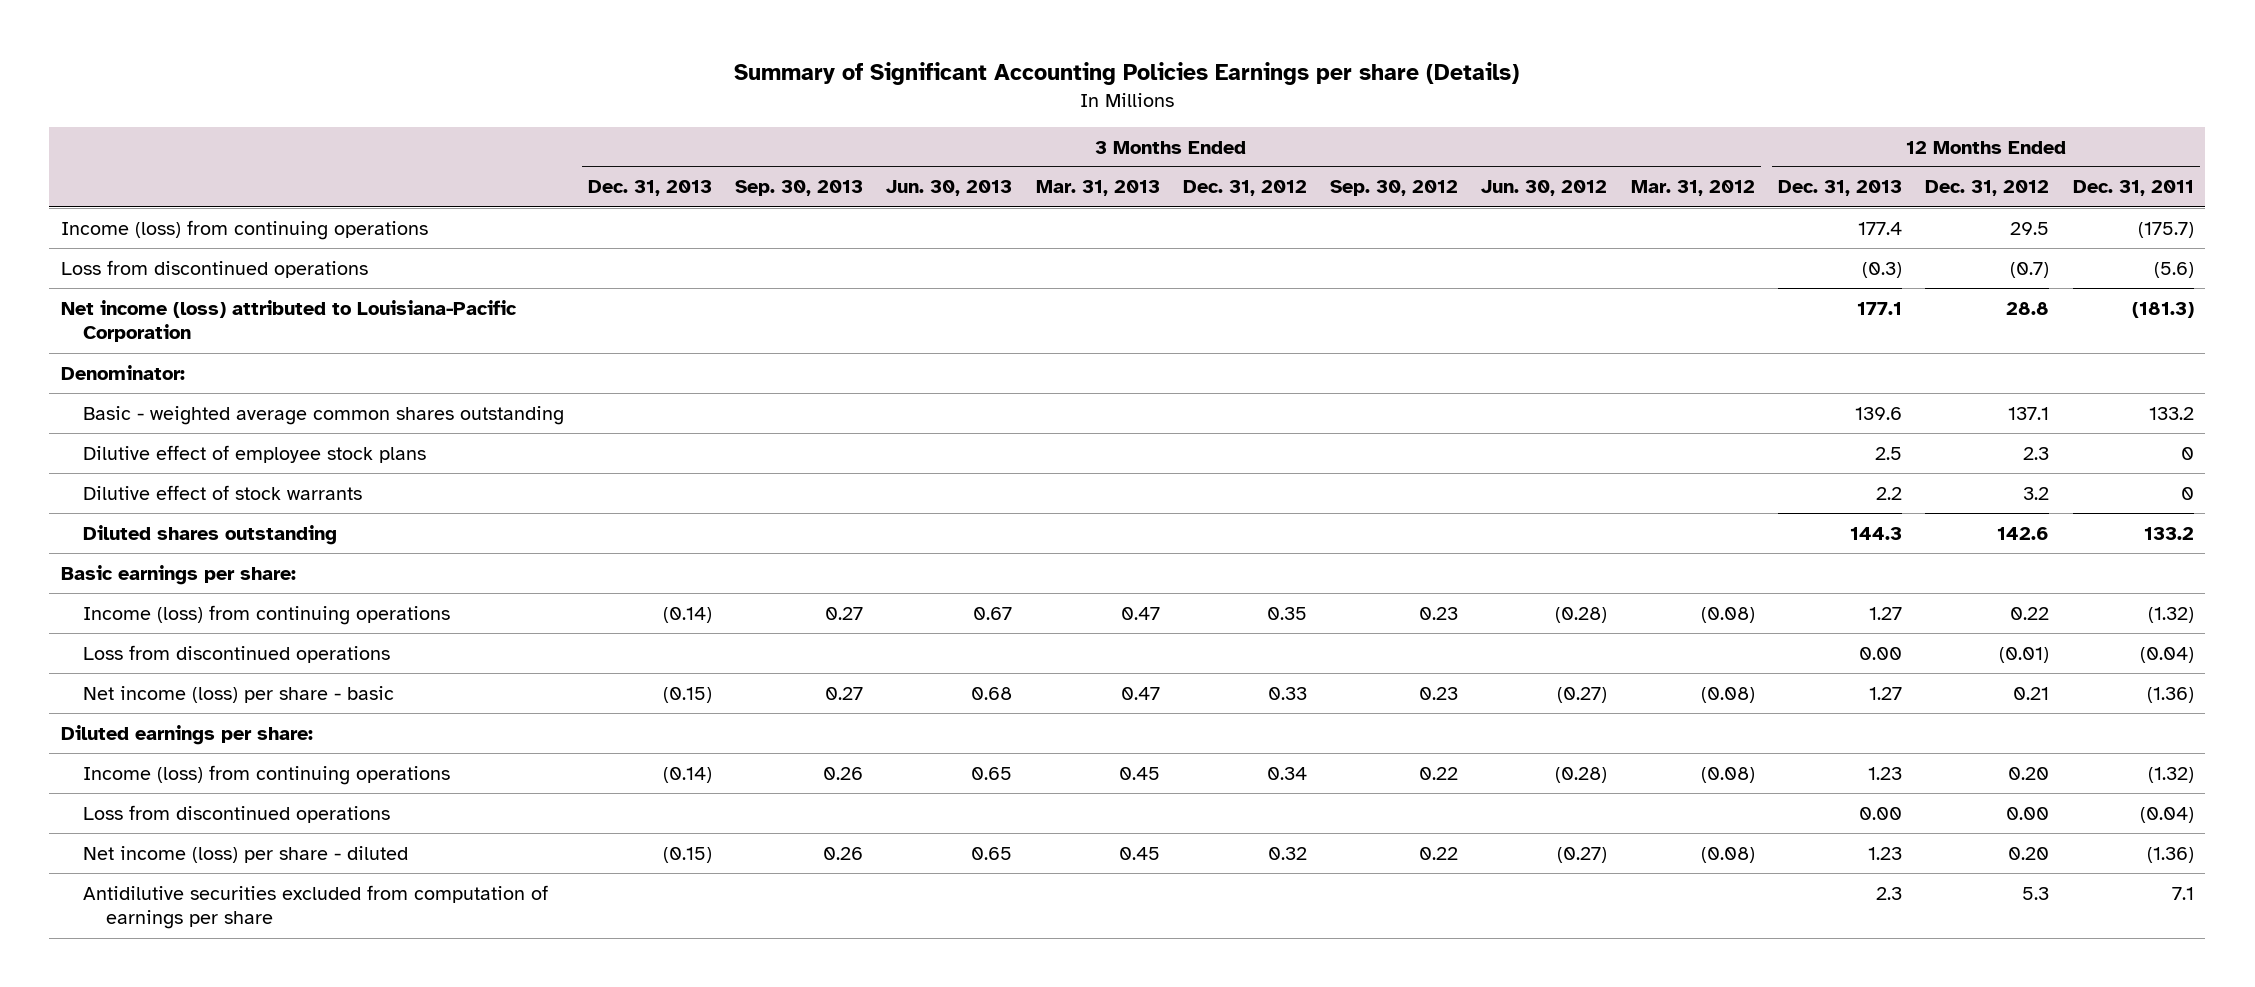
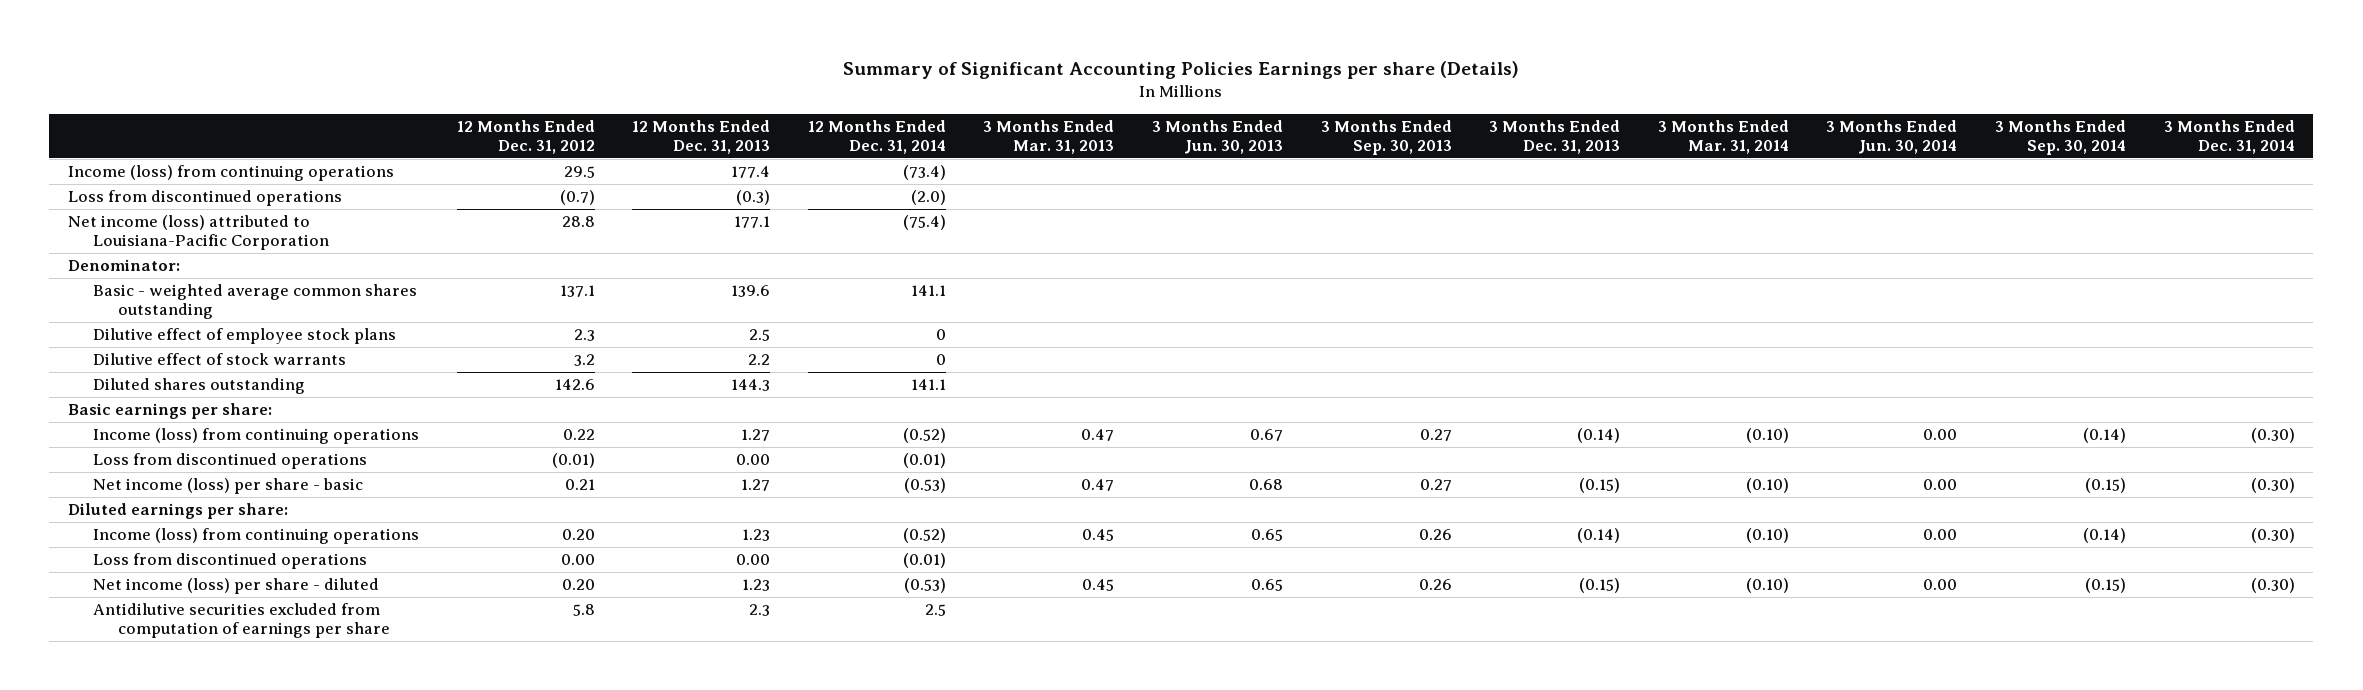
[1182,180,1307,197] Dec. 31, 2012 -> none
[1330,180,1459,197] Sep. 30, 2012 -> none
[1481,180,1608,197] Jun. 30, 2012 -> none
[1630,180,1755,197] Mar. 31, 2012 -> none
[2072,180,2194,197] Dec. 31, 2011 -> none
none -> [807,119,946,154] 12 Months Ended Dec. 31, 2014
none -> [1657,119,1789,154] 3 Months Ended Mar. 31, 2014
none -> [1826,119,1958,154] 3 Months Ended Jun. 30, 2014
none -> [1995,119,2127,155] 3 Months Ended Sep. 30, 2014
none -> [2163,119,2295,154] 3 Months Ended Dec. 31, 2014
[2022,886,2050,900] 5.3 -> [572,604,595,617] 5.8

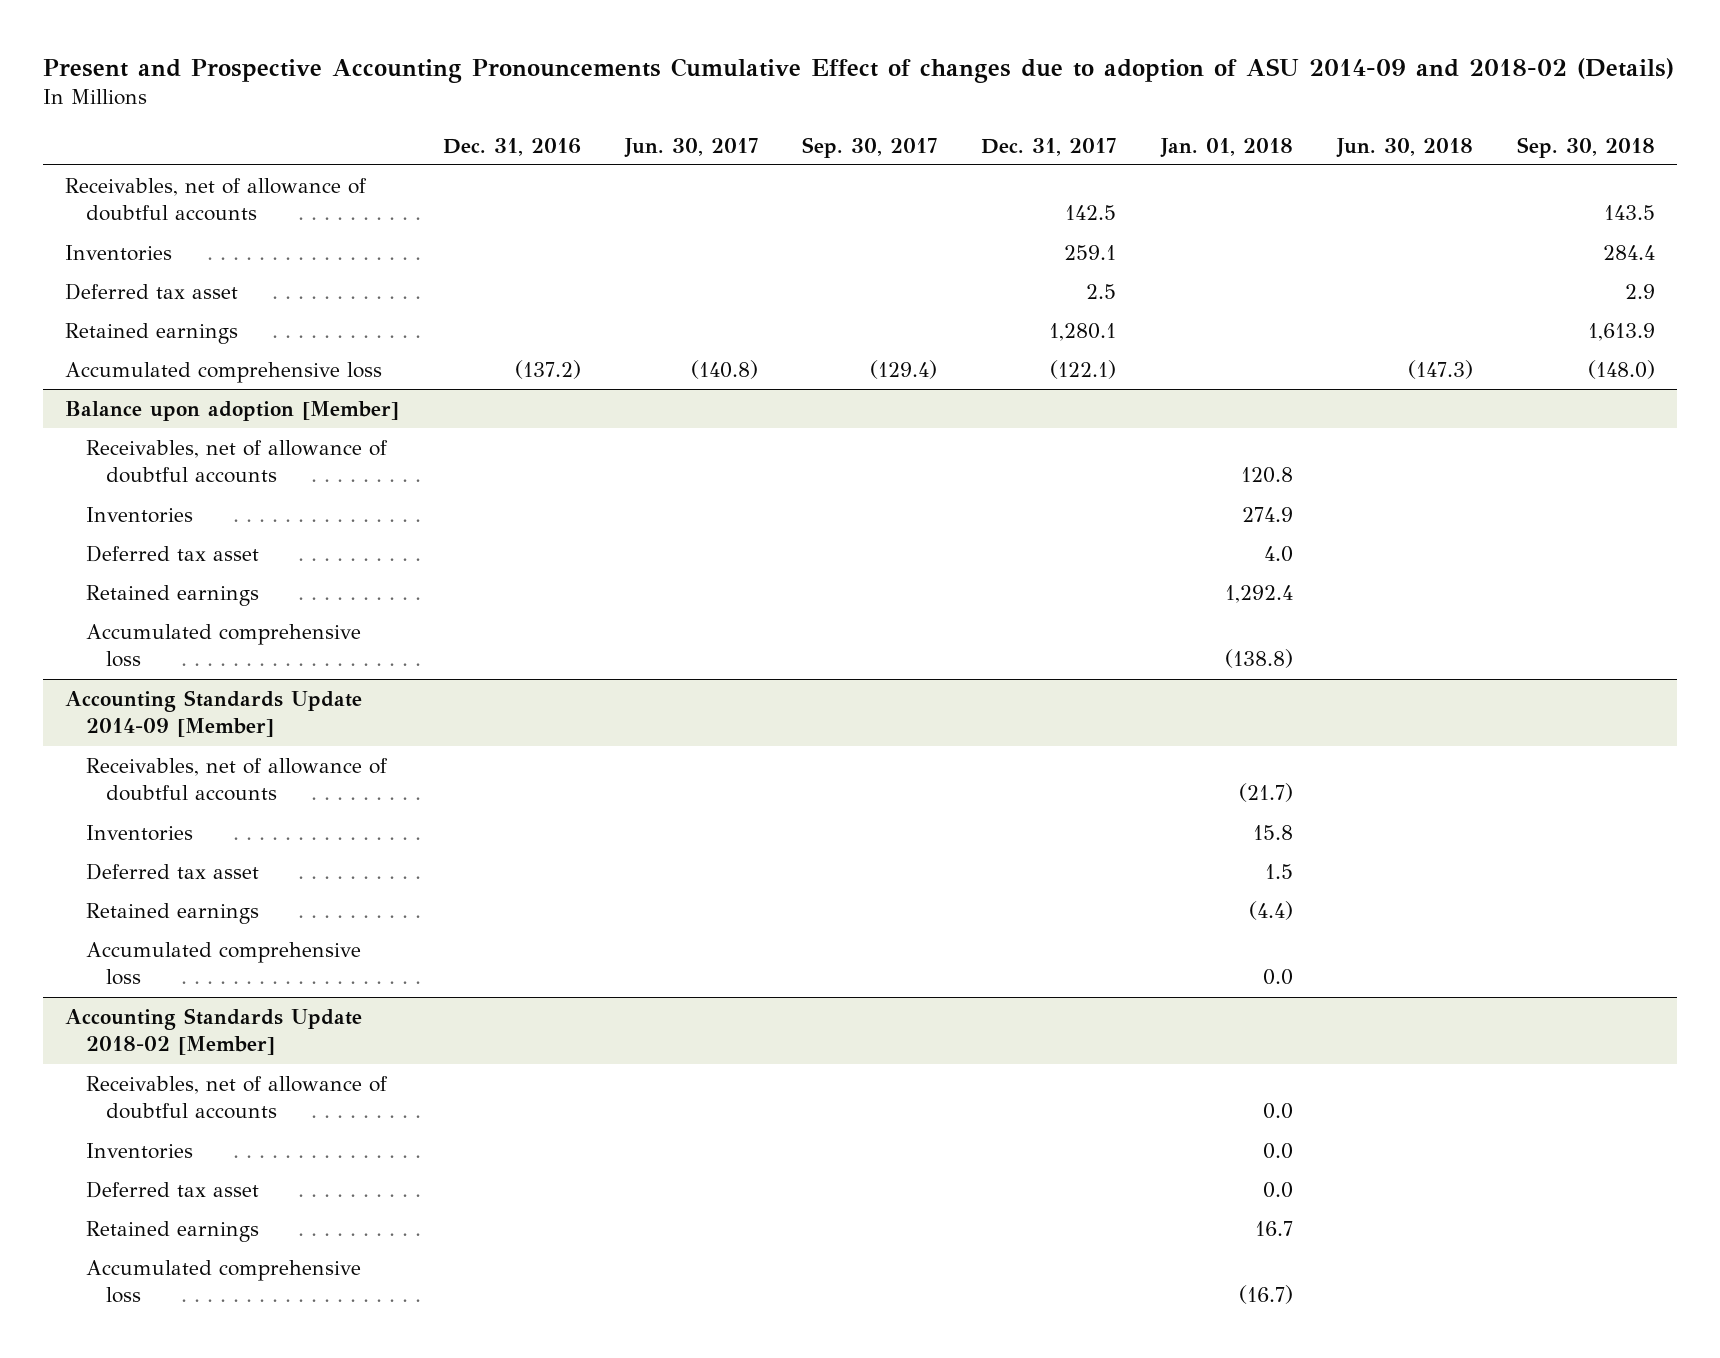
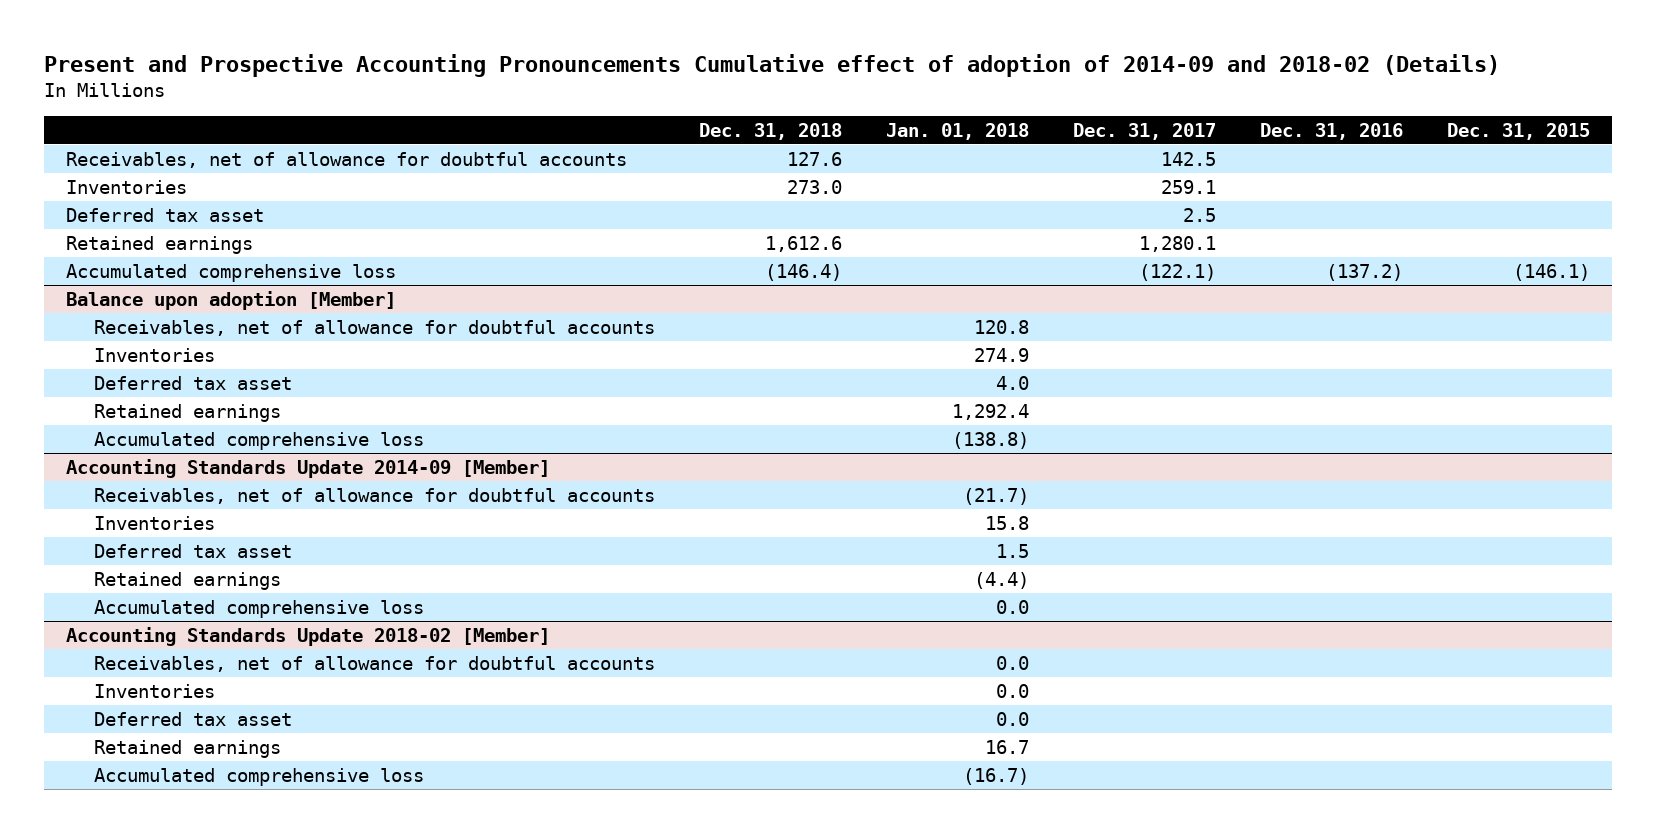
[42,57,1674,83] Present and Prospective Accounting Pronouncements Cumulative Effect of changes due to adoption of ASU 2014-09 and 2018-02 (Details) -> [43,54,1500,78] Present and Prospective Accounting Pronouncements Cumulative effect of adoption of 2014-09 and 2018-02 (Details)
[624,137,759,158] Jun. 30, 2017 -> none
[802,136,938,158] Sep. 30, 2017 -> none
[1335,137,1473,158] Jun. 30, 2018 -> none
[1516,136,1655,158] Sep. 30, 2018 -> none
none -> [698,122,842,140] Dec. 31, 2018
none -> [1446,122,1590,140] Dec. 31, 2015
[64,177,367,222] Receivables, net of allowance of doubtful accounts -> [65,151,627,168] Receivables, net of allowance for doubtful accounts
[85,439,388,484] Receivables, net of allowance of doubtful accounts -> [93,319,655,336] Receivables, net of allowance for doubtful accounts
[85,757,388,802] Receivables, net of allowance of doubtful accounts -> [93,487,655,504] Receivables, net of allowance for doubtful accounts
[85,1075,388,1120] Receivables, net of allowance of doubtful accounts -> [93,655,655,672] Receivables, net of allowance for doubtful accounts

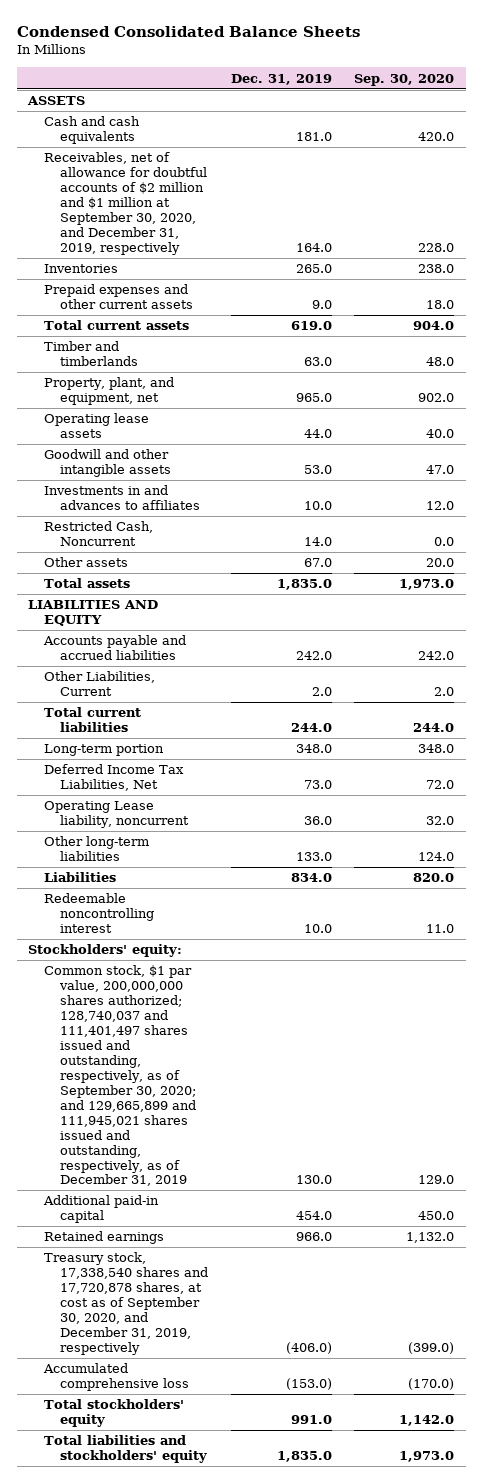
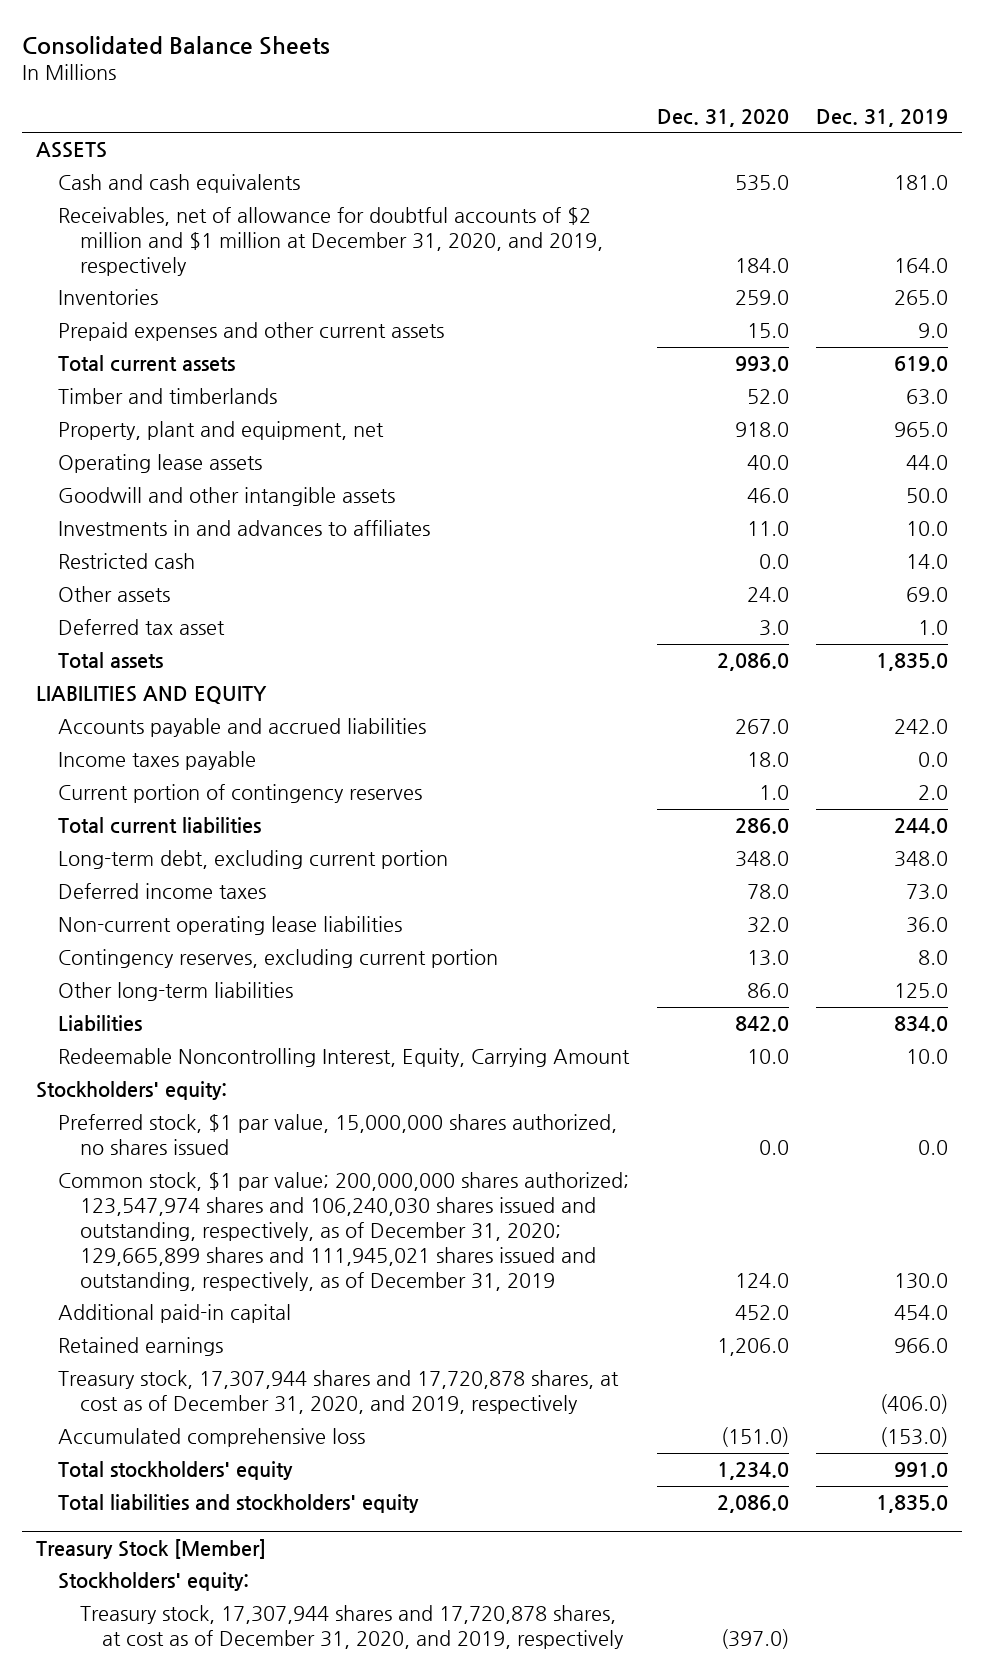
[16,25,360,37] Condensed Consolidated Balance Sheets -> [21,35,330,55] Consolidated Balance Sheets
[354,73,455,86] Sep. 30, 2020 -> none
none -> [656,108,789,127] Dec. 31, 2020
[44,152,207,255] Receivables, net of allowance for doubtful accounts of $2 million and $1 million at September 30, 2020, and December 31, 2019, respectively -> [57,207,604,277] Receivables, net of allowance for doubtful accounts of $2 million and $1 million at December 31, 2020, and 2019, respectively
[44,377,175,406] Property, plant, and equipment, net -> [57,421,384,441] Property, plant and equipment, net
[303,465,332,475] 53.0 -> [906,488,949,504] 50.0
[44,521,154,547] Restricted Cash, Noncurrent -> [57,553,195,570] Restricted cash
[303,558,332,568] 67.0 -> [906,587,949,603] 69.0
none -> [57,619,225,636] Deferred tax asset
[44,671,156,697] Other Liabilities, Current -> none
none -> [57,751,256,771] Income taxes payable
none -> [57,784,422,804] Current portion of contingency reserves
[44,744,165,757] Long-term portion -> [57,850,448,870] Long-term debt, excluding current portion
[44,764,185,792] Deferred Income Tax Liabilities, Net -> [57,883,266,900] Deferred income taxes
[44,801,189,829] Operating Lease liability, noncurrent -> [57,916,402,936] Non-current operating lease liabilities
none -> [57,949,498,969] Contingency reserves, excluding current portion
[295,852,332,862] 133.0 -> [894,983,949,999] 125.0
[44,893,154,934] Redeemable noncontrolling interest -> [57,1048,630,1068] Redeemable Noncontrolling Interest, Equity, Carrying Amount
none -> [57,1114,617,1156] Preferred stock, $1 par value, 15,000,000 shares authorized, no shares issued
[44,965,196,1187] Common stock, $1 par value, 200,000,000 shares authorized; 128,740,037 and 111,401,497 shares issued and outstanding, respectively, as of September 30, 2020; and 129,665,899 and 111,945,021 shares issued and outstanding, respectively, as of December 31, 2019 -> [57,1172,629,1291] Common stock, $1 par value; 200,000,000 shares authorized; 123,547,974 shares and 106,240,030 shares issued and outstanding, respectively, as of December 31, 2020; 129,665,899 shares and 111,945,021 shares issued and outstanding, respectively, as of December 31, 2019
[44,1252,208,1355] Treasury stock, 17,338,540 shares and 17,720,878 shares, at cost as of September 30, 2020, and December 31, 2019, respectively -> [57,1370,619,1415] Treasury stock, 17,307,944 shares and 17,720,878 shares, at cost as of December 31, 2020, and 2019, respectively
none -> [35,1538,266,1559] Treasury Stock [Member]
none -> [57,1572,249,1592] Stockholders' equity:
none -> [80,1605,625,1650] Treasury stock, 17,307,944 shares and 17,720,878 shares, at cost as of December 31, 2020, and 2019, respectively

